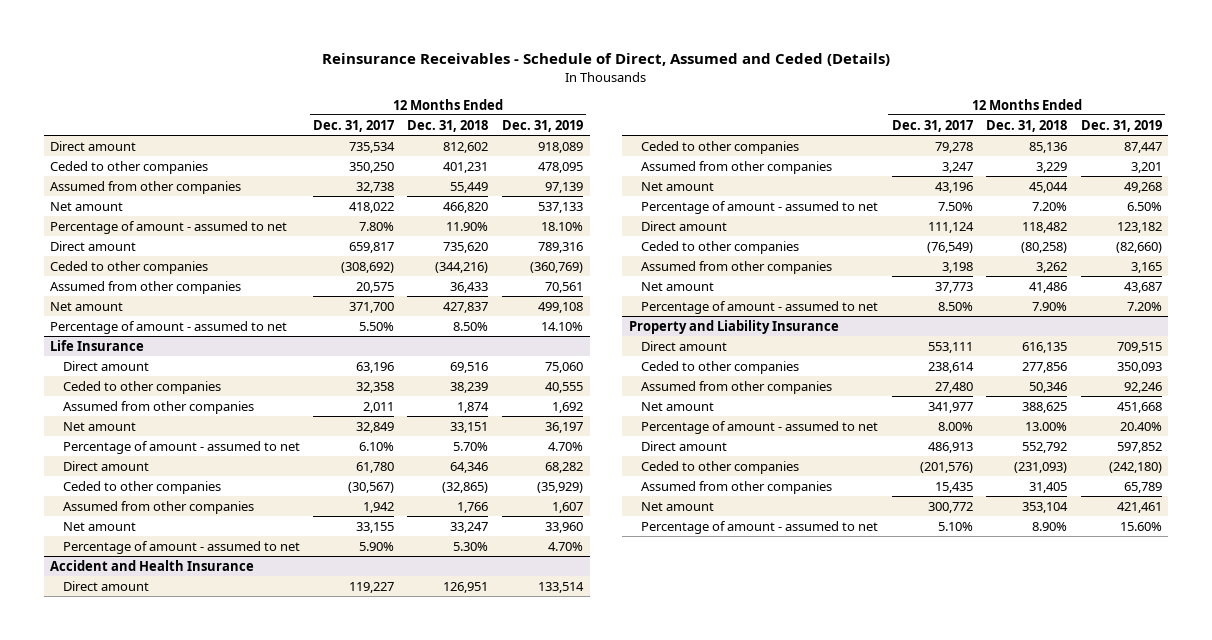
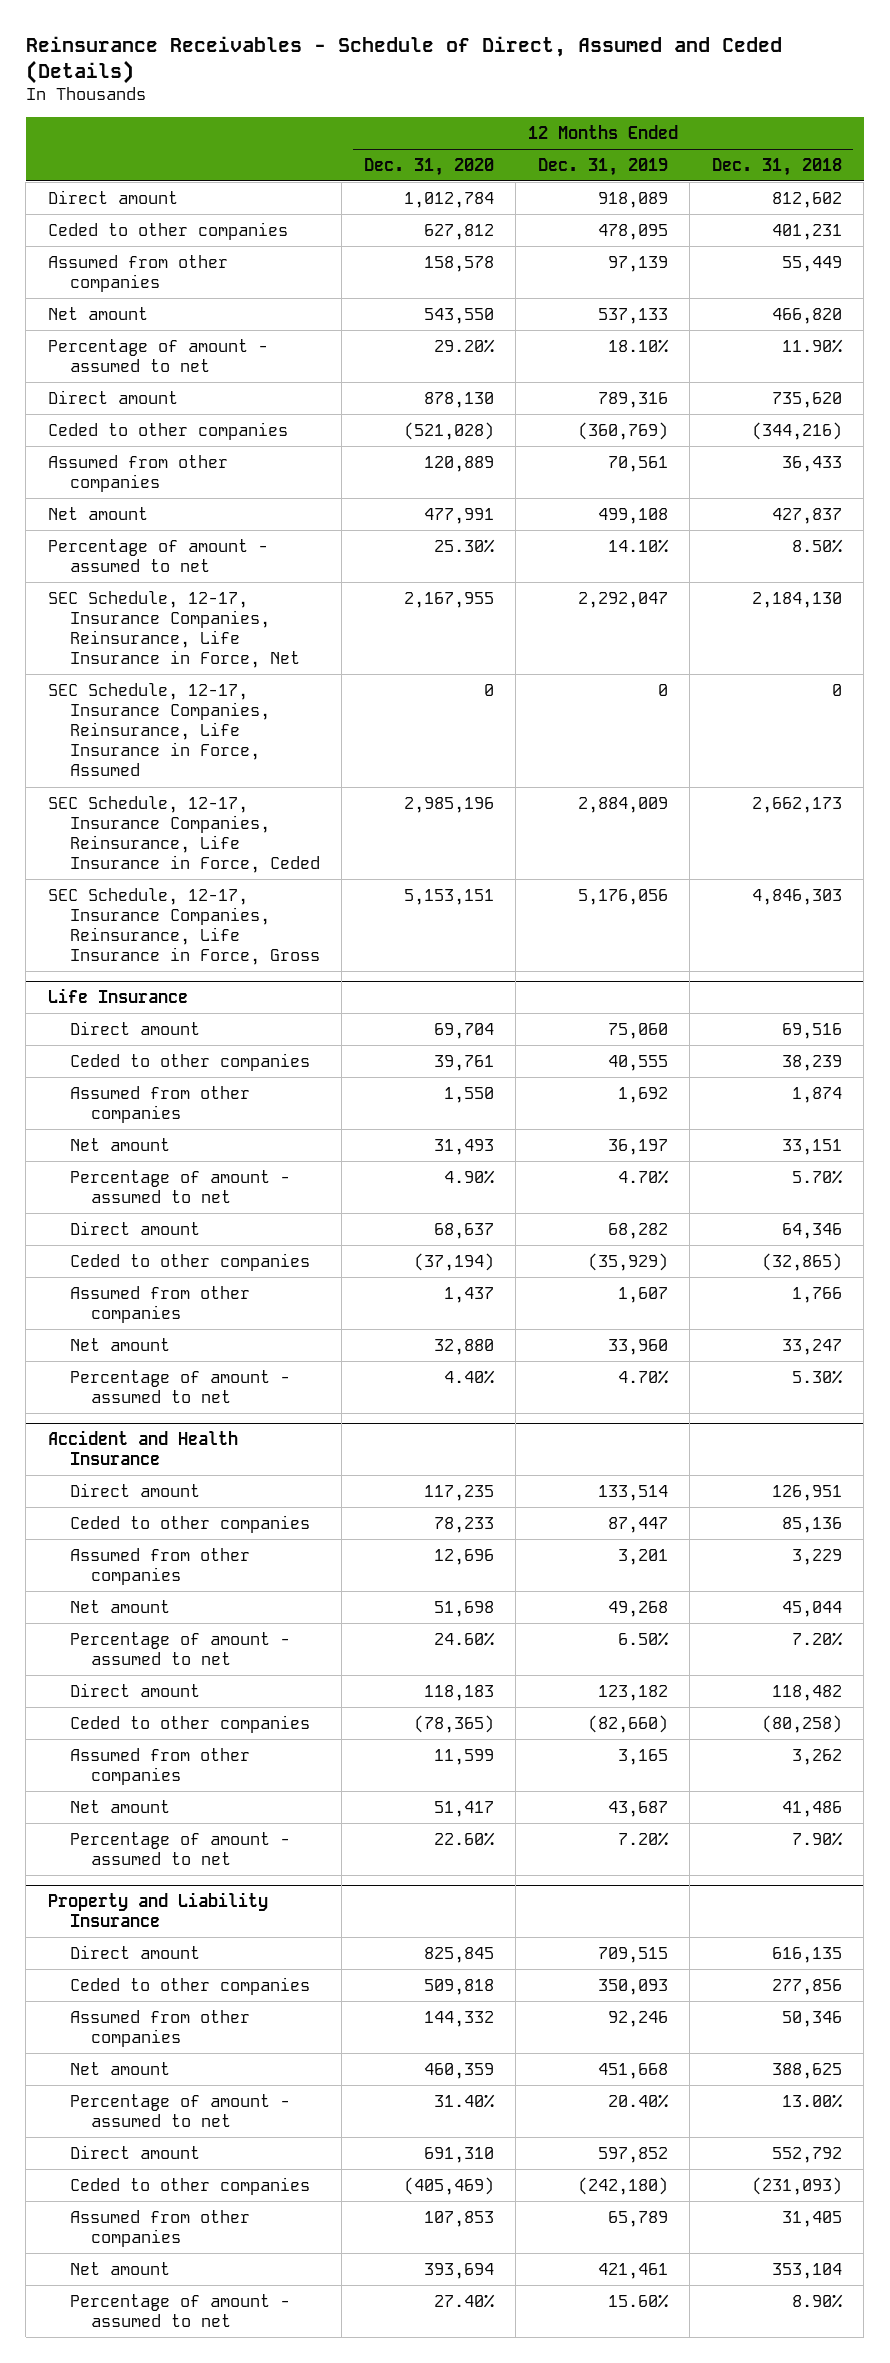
[313,119,395,132] Dec. 31, 2017 -> none
none -> [363,157,494,176] Dec. 31, 2020
none -> [47,590,300,669] SEC Schedule, 12-17, Insurance Companies, Reinsurance, Life Insurance in Force, Net
none -> [47,682,270,777] SEC Schedule, 12-17, Insurance Companies, Reinsurance, Life Insurance in Force, Assumed
none -> [47,795,320,874] SEC Schedule, 12-17, Insurance Companies, Reinsurance, Life Insurance in Force, Ceded
none -> [47,887,320,966] SEC Schedule, 12-17, Insurance Companies, Reinsurance, Life Insurance in Force, Gross

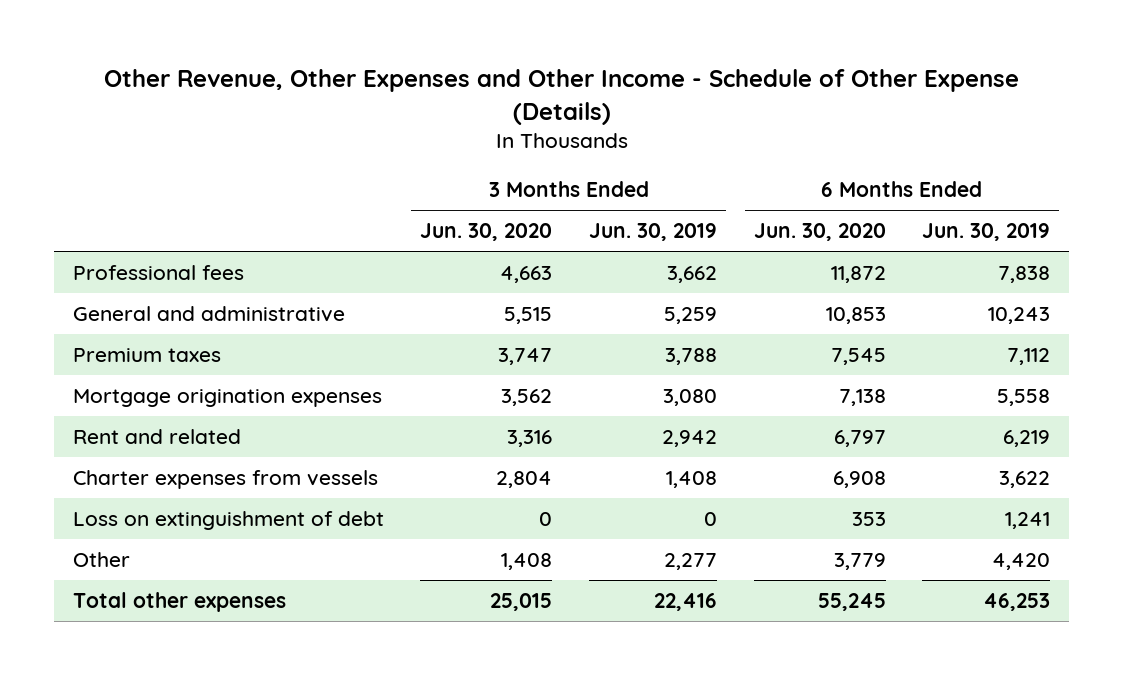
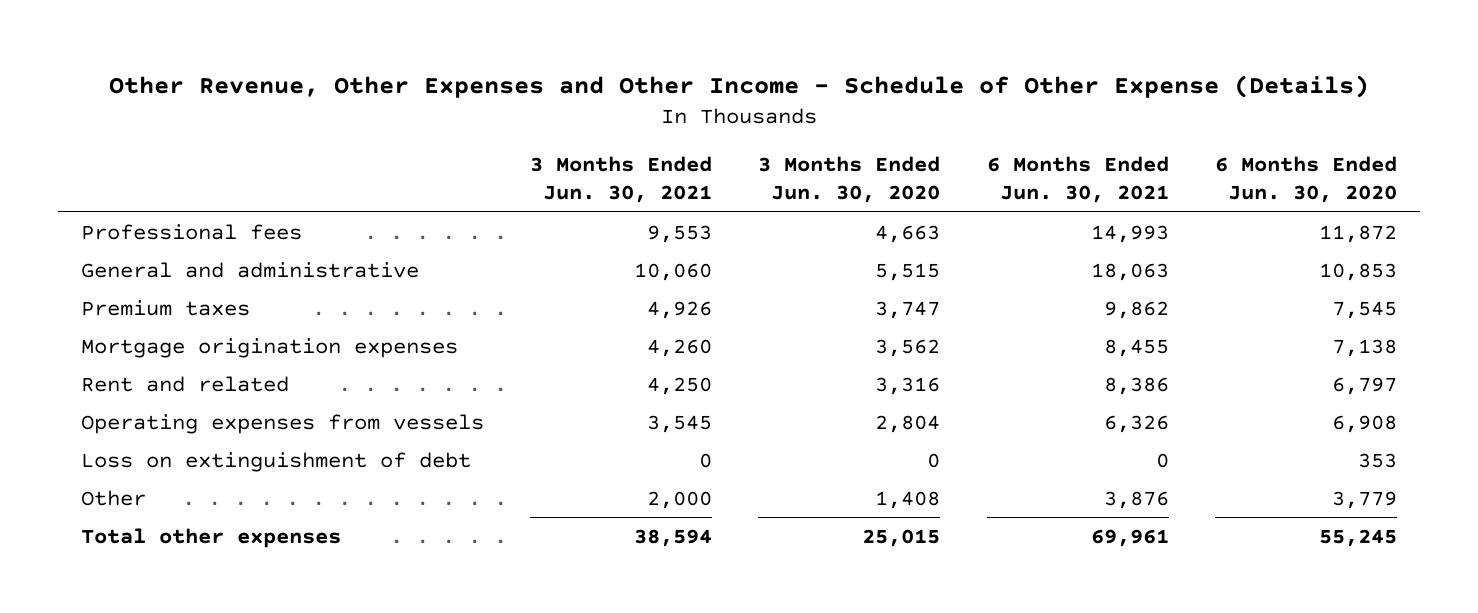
[589,223,718,242] Jun. 30, 2019 -> none
[922,223,1051,242] Jun. 30, 2019 -> none
none -> [530,155,713,204] 3 Months Ended Jun. 30, 2021
none -> [986,155,1169,204] 6 Months Ended Jun. 30, 2021
[72,470,378,490] Charter expenses from vessels -> [81,413,485,434] Operating expenses from vessels

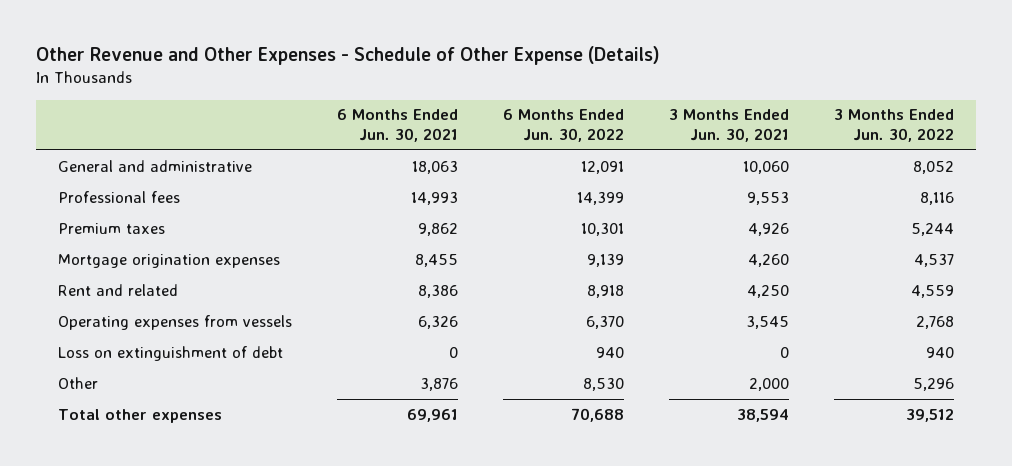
[108,74,1369,98] Other Revenue, Other Expenses and Other Income - Schedule of Other Expense (Details) -> [35,46,660,66] Other Revenue and Other Expenses - Schedule of Other Expense (Details)
[758,155,941,204] 3 Months Ended Jun. 30, 2020 -> none
[1214,155,1397,204] 6 Months Ended Jun. 30, 2020 -> none
none -> [502,109,624,142] 6 Months Ended Jun. 30, 2022
none -> [833,109,954,142] 3 Months Ended Jun. 30, 2022
[81,223,303,240] Professional fees -> [58,190,181,203] Professional fees

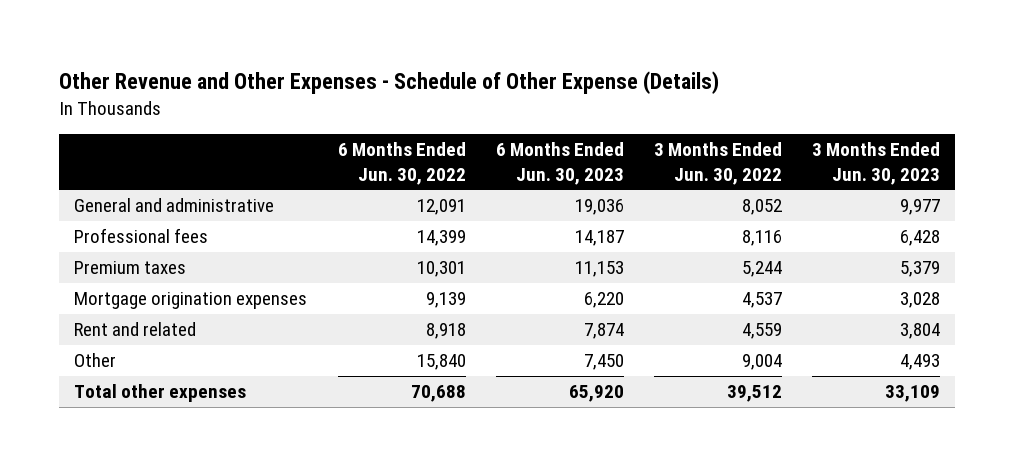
[336,109,458,142] 6 Months Ended Jun. 30, 2021 -> none
[668,109,789,142] 3 Months Ended Jun. 30, 2021 -> none
none -> [495,142,624,185] 6 Months Ended Jun. 30, 2023
none -> [812,142,941,185] 3 Months Ended Jun. 30, 2023
[58,314,293,330] Operating expenses from vessels -> none
[58,345,284,361] Loss on extinguishment of debt -> none
[582,377,624,391] 8,530 -> [416,354,466,371] 15,840
[912,377,954,391] 5,296 -> [742,354,783,371] 9,004

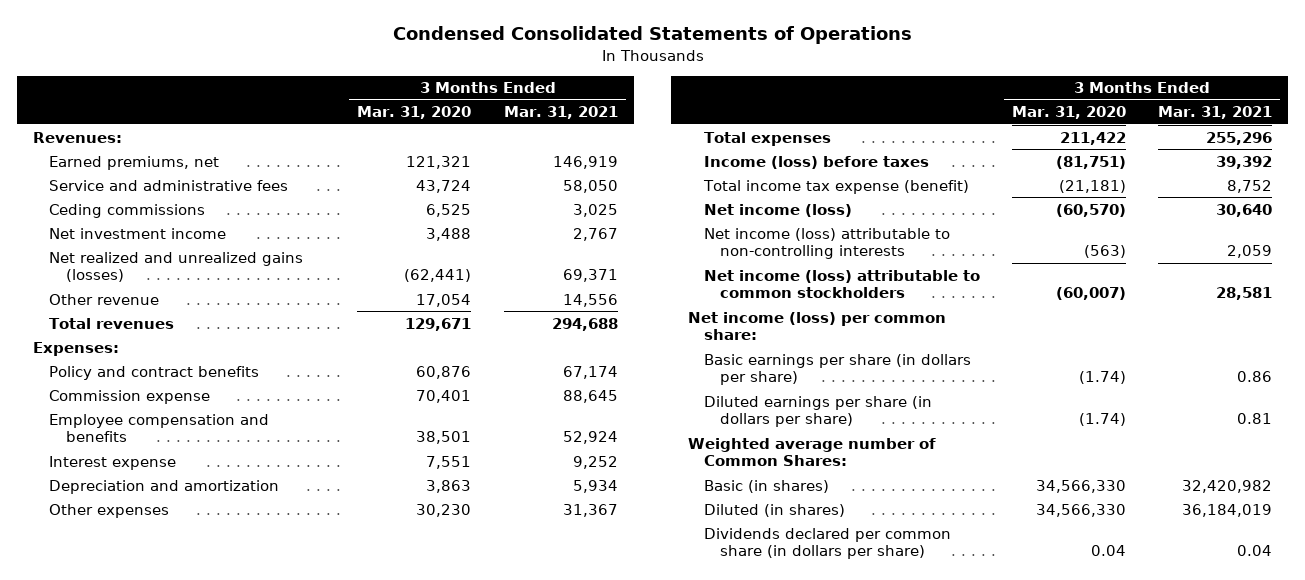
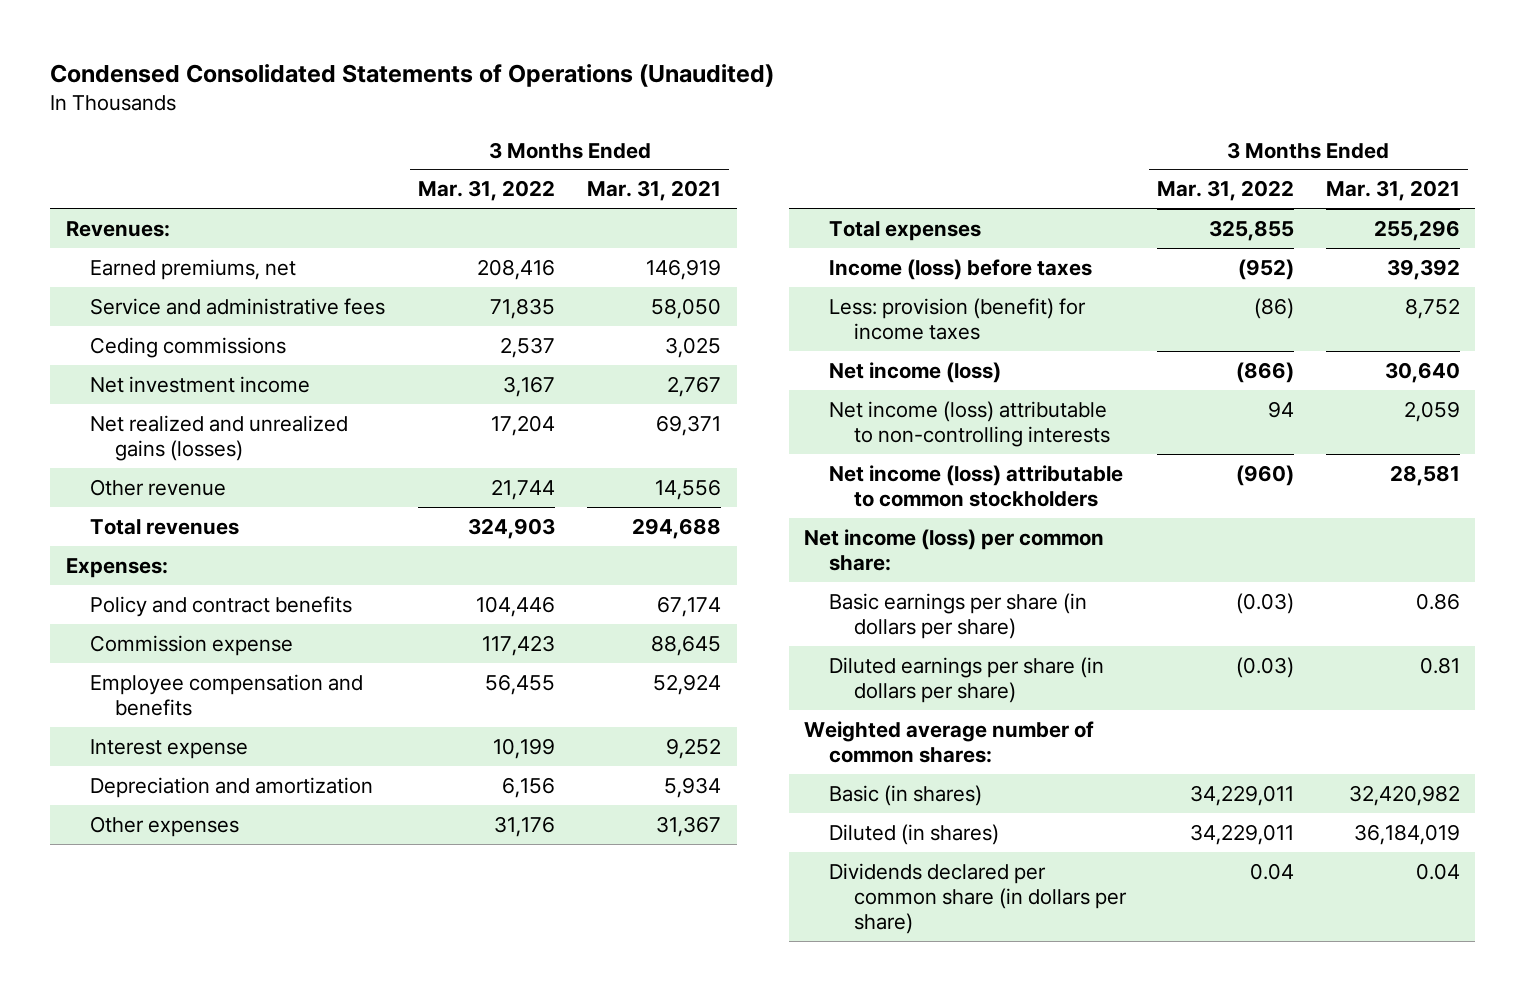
[392,26,912,45] Condensed Consolidated Statements of Operations -> [49,64,774,88] Condensed Consolidated Statements of Operations (Unaudited)
[357,106,472,120] Mar. 31, 2020 -> none
none -> [418,180,556,202] Mar. 31, 2022
[702,179,969,194] Total income tax expense (benefit) -> [829,297,1087,341] Less: provision (benefit) for income taxes
[687,437,936,467] Weighted average number of Common Shares: -> [804,720,1095,764] Weighted average number of common shares:

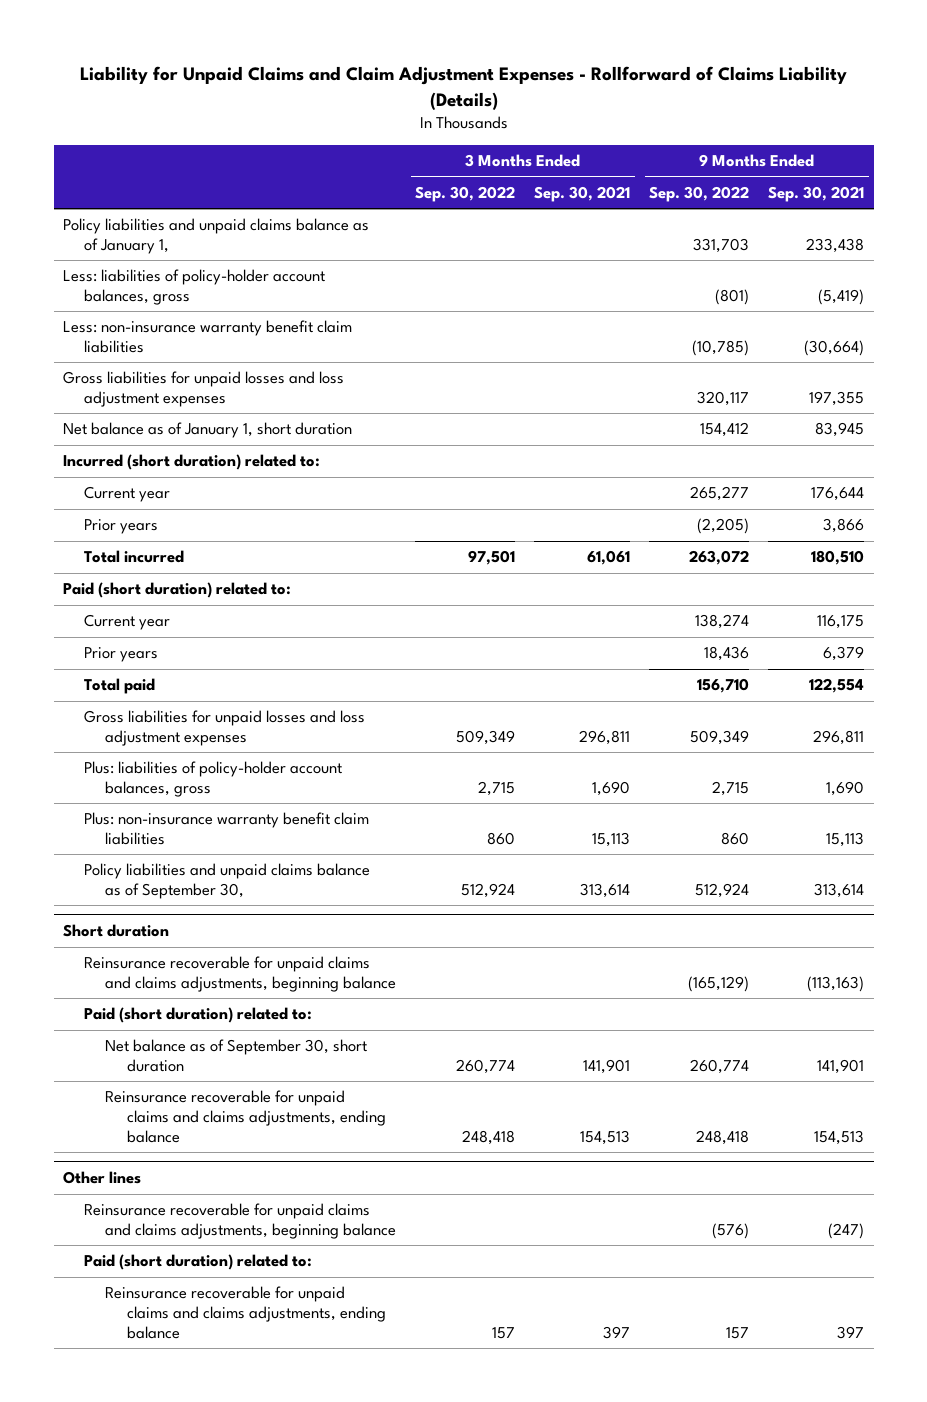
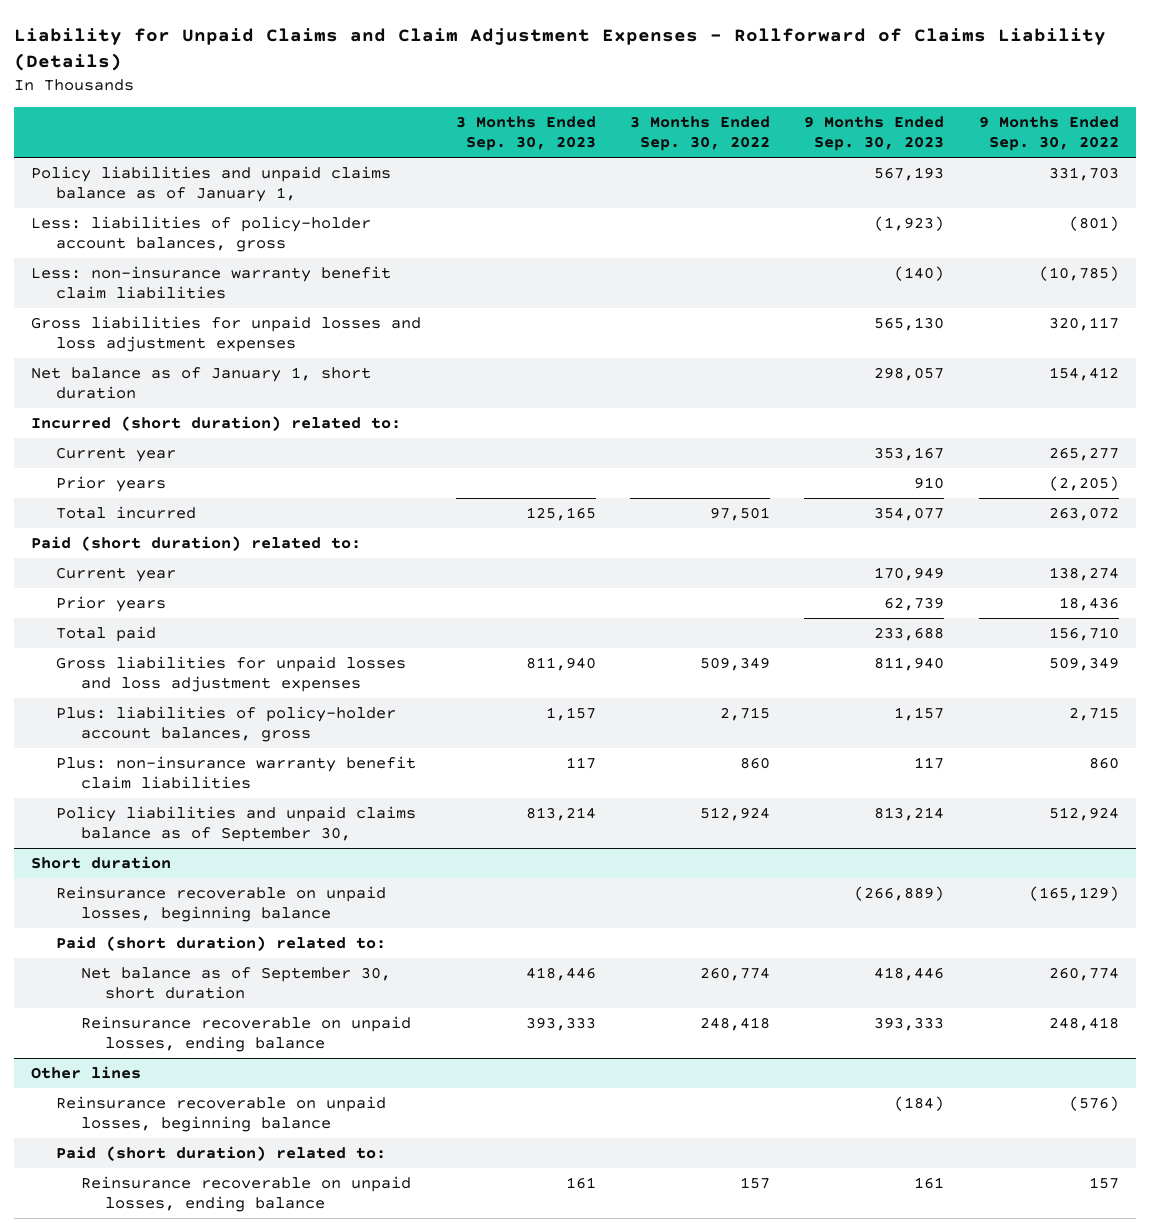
[534,186,631,203] Sep. 30, 2021 -> none
[768,186,865,203] Sep. 30, 2021 -> none
none -> [455,116,596,152] 3 Months Ended Sep. 30, 2023
none -> [804,116,945,152] 9 Months Ended Sep. 30, 2023
[84,956,397,992] Reinsurance recoverable for unpaid claims and claims adjustments, beginning balance -> [56,885,387,923] Reinsurance recoverable on unpaid losses, beginning balance
[105,1090,386,1143] Reinsurance recoverable for unpaid claims and claims adjustments, ending balance -> [80,1015,411,1053] Reinsurance recoverable on unpaid losses, ending balance
[84,1203,397,1239] Reinsurance recoverable for unpaid claims and claims adjustments, beginning balance -> [56,1095,387,1133] Reinsurance recoverable on unpaid losses, beginning balance
[105,1286,386,1339] Reinsurance recoverable for unpaid claims and claims adjustments, ending balance -> [80,1175,411,1213] Reinsurance recoverable on unpaid losses, ending balance

